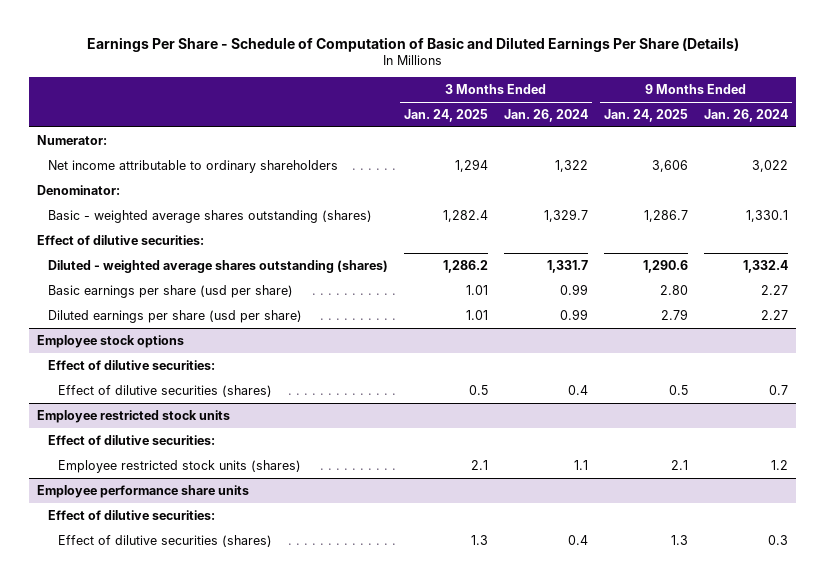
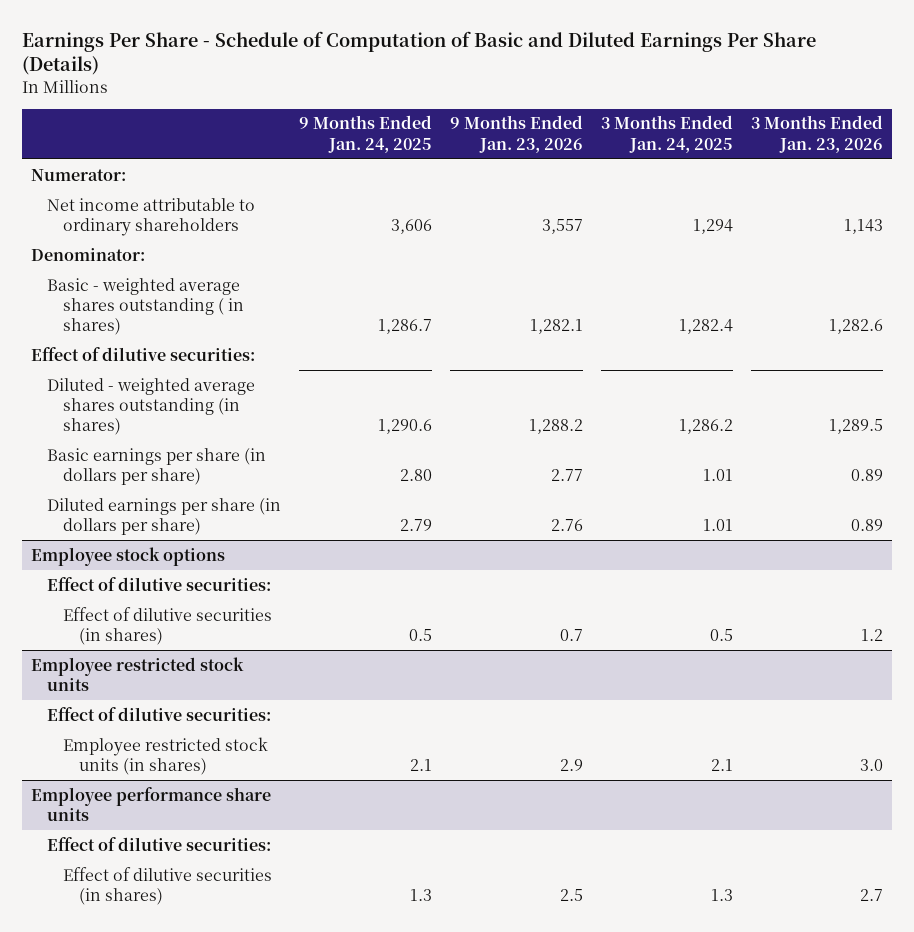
[503,108,588,122] Jan. 26, 2024 -> none
[703,108,788,122] Jan. 26, 2024 -> none
none -> [449,115,583,153] 9 Months Ended Jan. 23, 2026
none -> [750,115,883,153] 3 Months Ended Jan. 23, 2026
[47,209,372,223] Basic - weighted average shares outstanding (shares) -> [46,277,244,336] Basic - weighted average shares outstanding ( in shares)
[47,259,388,273] Diluted - weighted average shares outstanding (shares) -> [46,377,255,436] Diluted - weighted average shares outstanding (in shares)
[47,284,293,298] Basic earnings per share (usd per share) -> [46,447,266,485] Basic earnings per share (in dollars per share)
[47,309,302,323] Diluted earnings per share (usd per share) -> [46,497,281,535] Diluted earnings per share (in dollars per share)
[58,384,273,397] Effect of dilutive securities (shares) -> [62,606,272,645] Effect of dilutive securities (in shares)
[58,459,302,473] Employee restricted stock units (shares) -> [62,736,268,775] Employee restricted stock units (in shares)
[58,534,273,547] Effect of dilutive securities (shares) -> [62,866,272,905] Effect of dilutive securities (in shares)

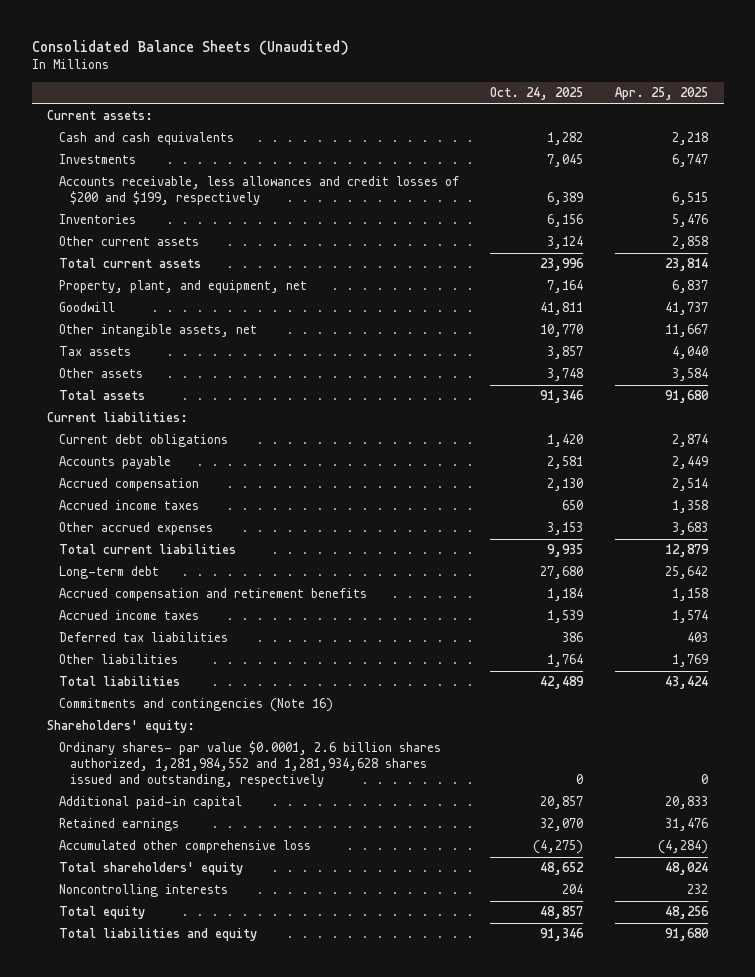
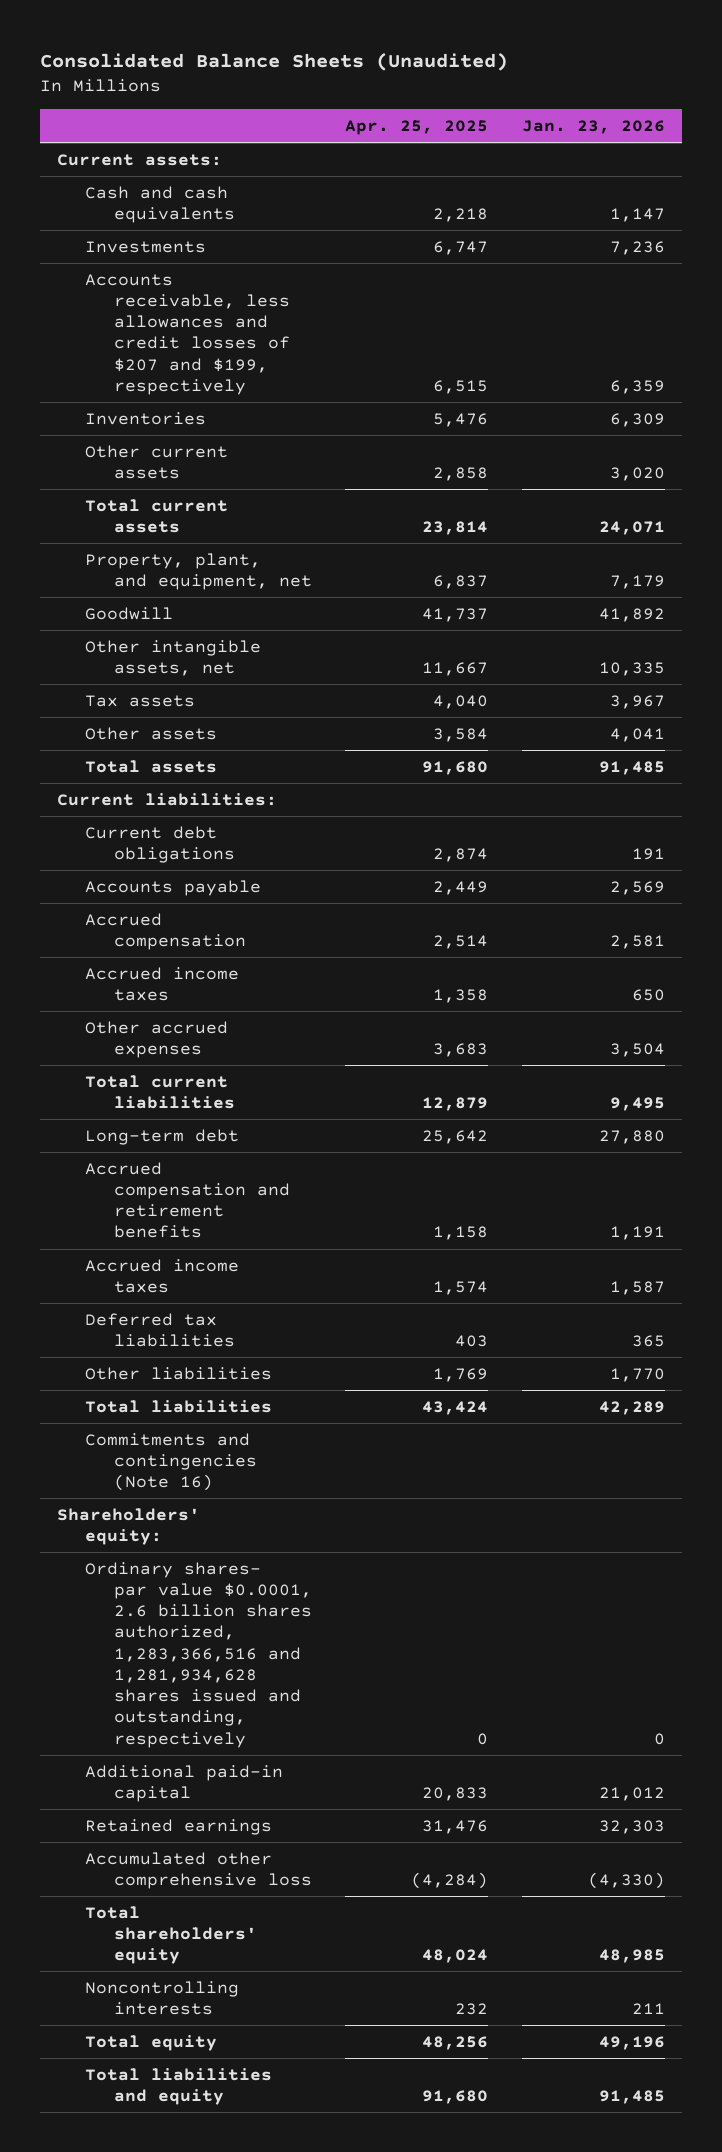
[490,87,584,101] Oct. 24, 2025 -> none
none -> [522,119,666,134] Jan. 23, 2026
[58,176,459,206] Accounts receivable, less allowances and credit losses of $200 and $199, respectively -> [85,273,290,395] Accounts receivable, less allowances and credit losses of $207 and $199, respectively
[58,741,441,788] Ordinary shares- par value $0.0001, 2.6 billion shares authorized, 1,281,984,552 and 1,281,934,628 shares issued and outstanding, respectively -> [85,1561,312,1748] Ordinary shares- par value $0.0001, 2.6 billion shares authorized, 1,283,366,516 and 1,281,934,628 shares issued and outstanding, respectively

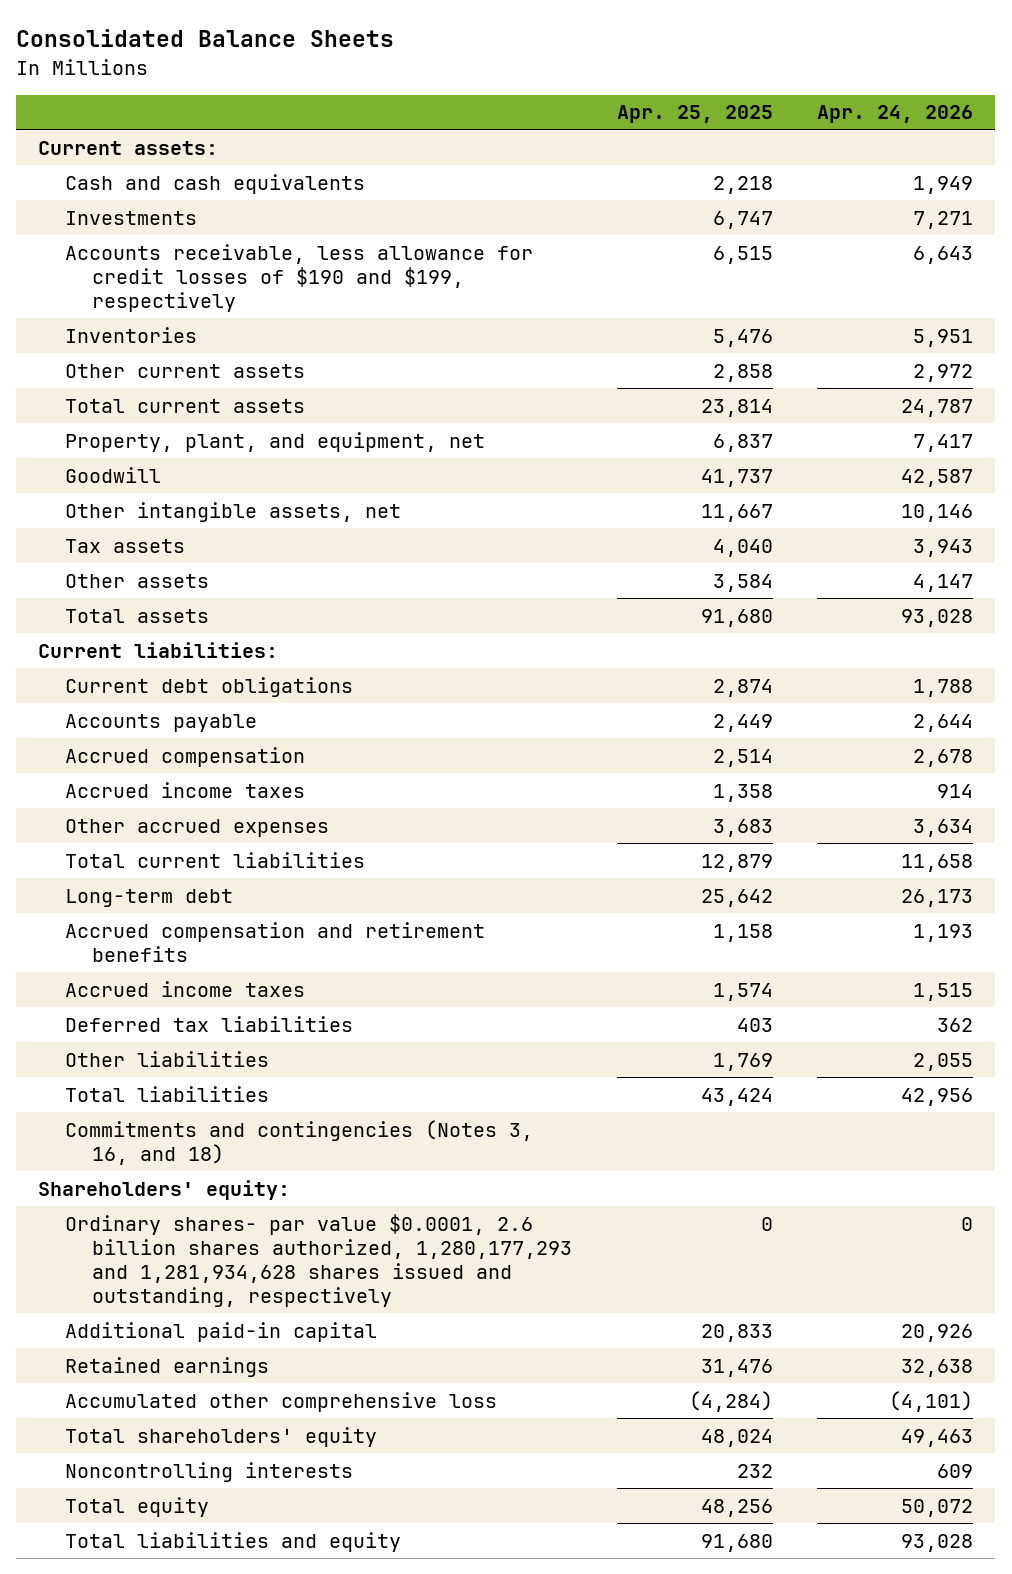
[39,53,508,72] Consolidated Balance Sheets (Unaudited) -> [16,29,395,48] Consolidated Balance Sheets
[522,119,666,134] Jan. 23, 2026 -> none
none -> [817,105,974,124] Apr. 24, 2026
[85,273,290,395] Accounts receivable, less allowances and credit losses of $207 and $199, respectively -> [65,243,534,312] Accounts receivable, less allowance for credit losses of $190 and $199, respectively
[85,1432,257,1492] Commitments and contingencies (Note 16) -> [65,1119,534,1165] Commitments and contingencies (Notes 3, 16, and 18)
[85,1561,312,1748] Ordinary shares- par value $0.0001, 2.6 billion shares authorized, 1,283,366,516 and 1,281,934,628 shares issued and outstanding, respectively -> [65,1213,573,1307] Ordinary shares- par value $0.0001, 2.6 billion shares authorized, 1,280,177,293 and 1,281,934,628 shares issued and outstanding, respectively

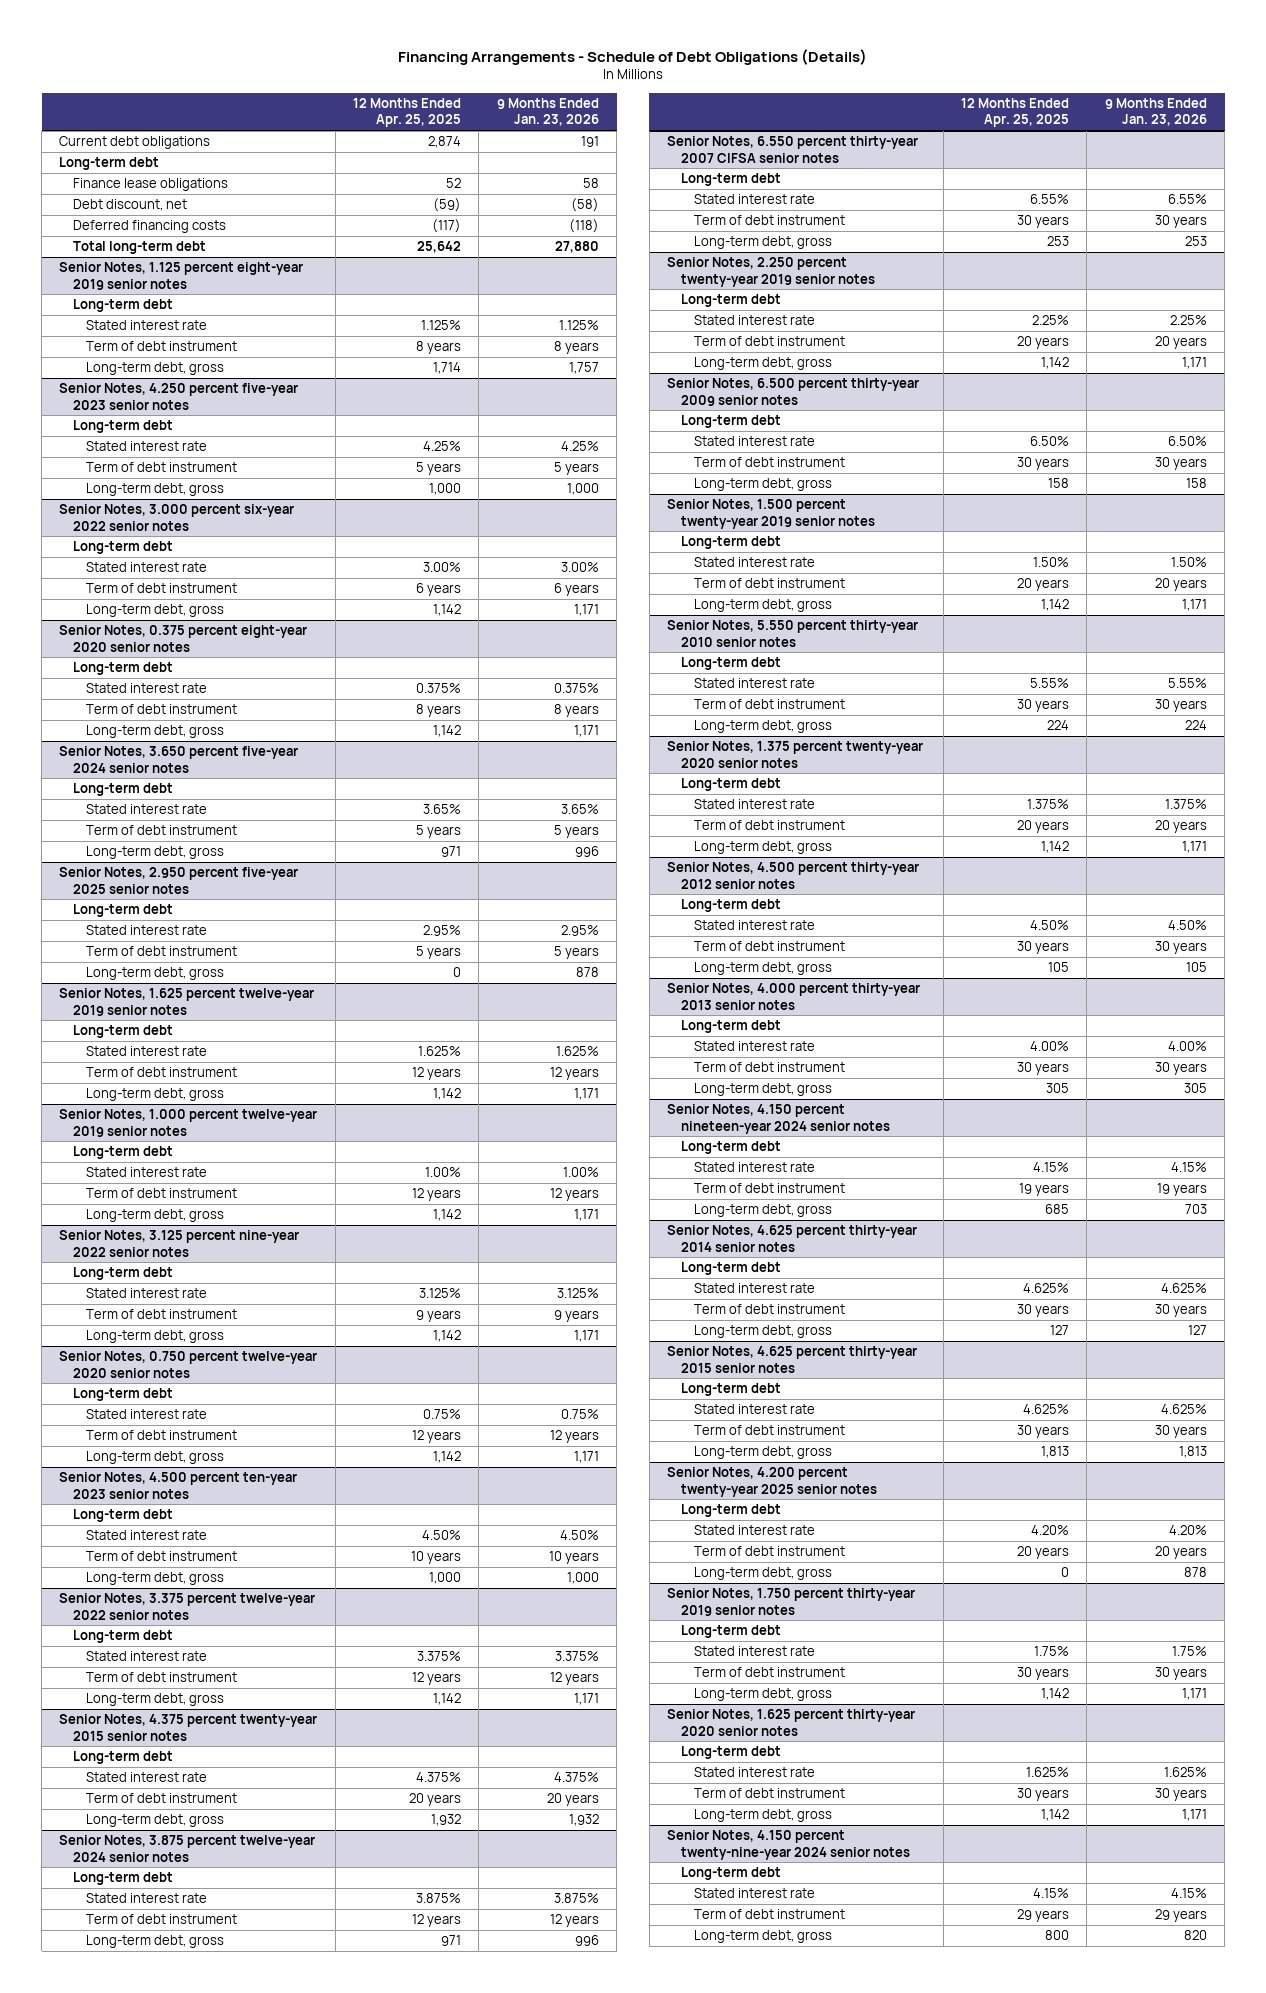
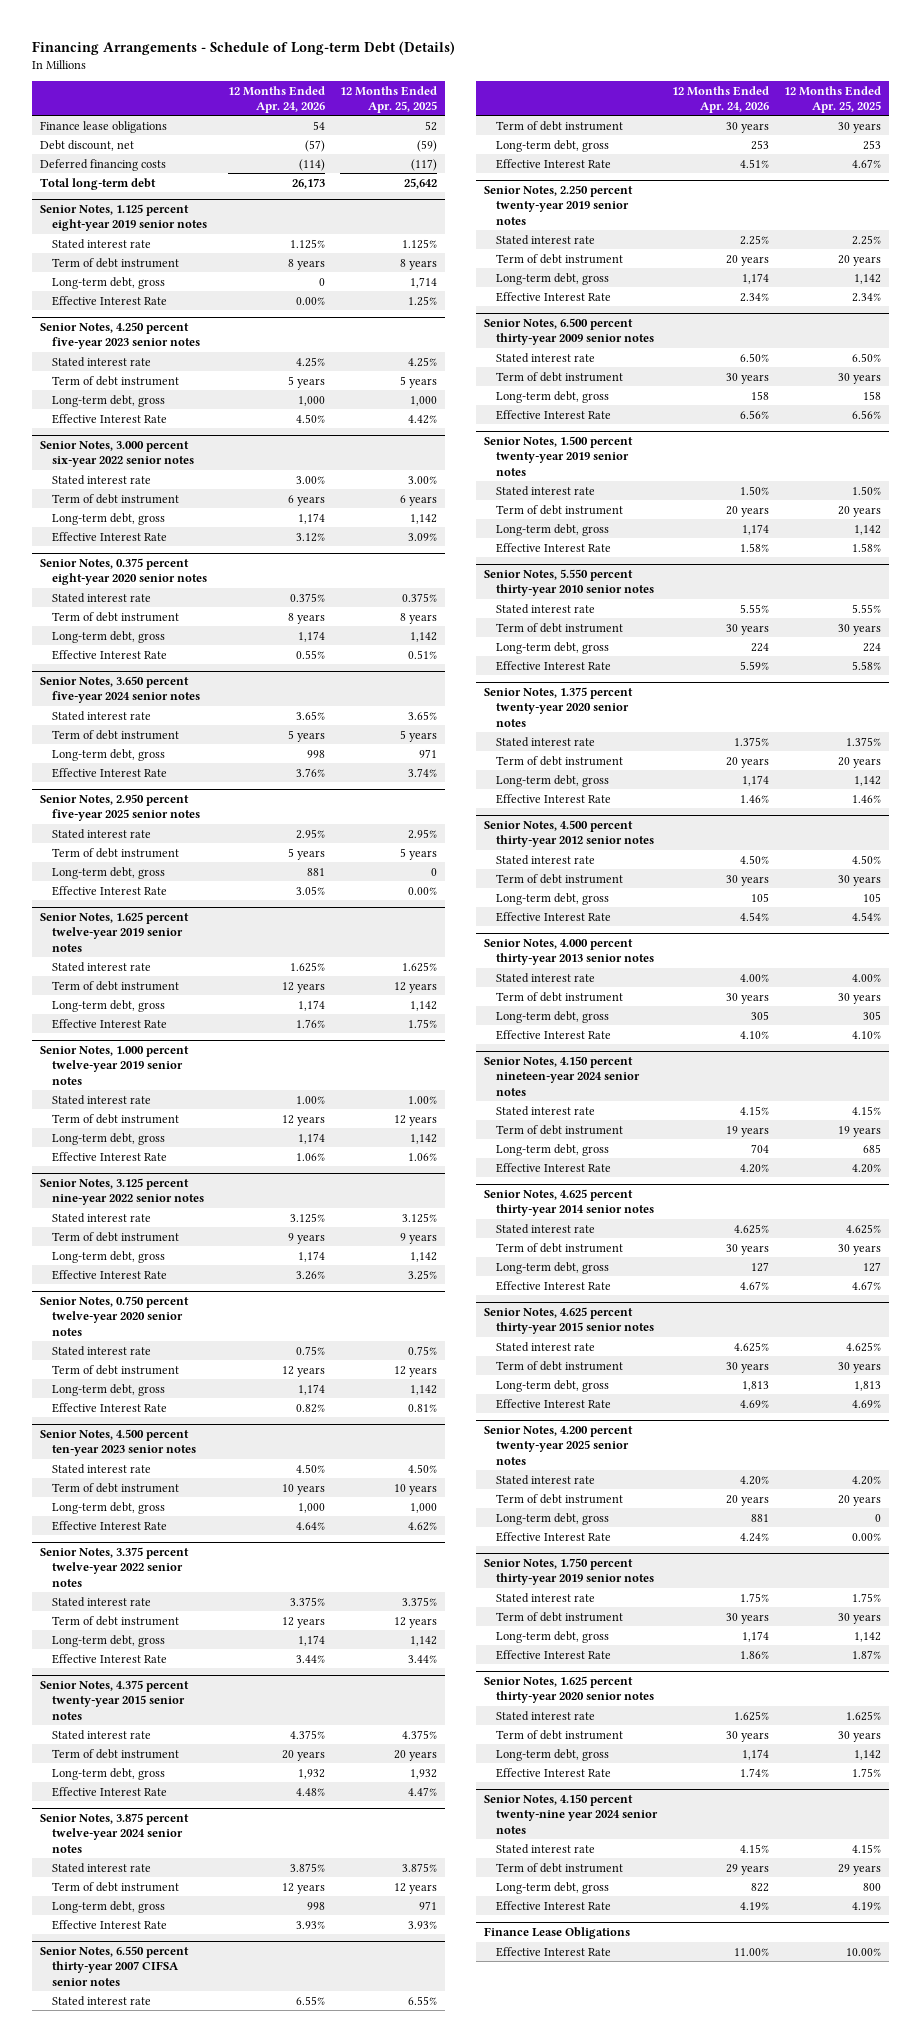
[398,48,868,65] Financing Arrangements - Schedule of Debt Obligations (Details) -> [32,40,456,55] Financing Arrangements - Schedule of Long-term Debt (Details)
[496,97,599,127] 9 Months Ended Jan. 23, 2026 -> none
none -> [228,85,326,113] 12 Months Ended Apr. 24, 2026
[59,136,211,150] Current debt obligations -> none
[59,157,160,171] Long-term debt -> none
[72,299,173,313] Long-term debt -> none
none -> [52,295,168,306] Effective Interest Rate
[72,420,173,434] Long-term debt -> none
none -> [52,413,168,424] Effective Interest Rate
[72,541,173,555] Long-term debt -> none
none -> [52,531,168,542] Effective Interest Rate
[72,662,173,676] Long-term debt -> none
none -> [52,649,168,660] Effective Interest Rate
[72,783,173,797] Long-term debt -> none
none -> [52,767,168,778] Effective Interest Rate
[72,904,173,918] Long-term debt -> none
none -> [52,885,168,896] Effective Interest Rate
[72,1025,173,1039] Long-term debt -> none
none -> [52,1018,168,1029] Effective Interest Rate
[72,1146,173,1160] Long-term debt -> none
none -> [52,1151,168,1162] Effective Interest Rate
[72,1267,173,1281] Long-term debt -> none
none -> [52,1269,168,1280] Effective Interest Rate
[72,1388,173,1402] Long-term debt -> none
none -> [52,1402,168,1413] Effective Interest Rate
[72,1509,173,1523] Long-term debt -> none
none -> [52,1520,168,1531] Effective Interest Rate
[72,1630,173,1644] Long-term debt -> none
none -> [52,1653,168,1664] Effective Interest Rate
[72,1751,173,1765] Long-term debt -> none
none -> [52,1786,168,1797] Effective Interest Rate
[72,1872,173,1886] Long-term debt -> none
none -> [52,1919,168,1930] Effective Interest Rate
[680,173,781,187] Long-term debt -> none
none -> [496,158,612,169] Effective Interest Rate
[680,294,781,308] Long-term debt -> none
none -> [496,291,612,302] Effective Interest Rate
[680,415,781,429] Long-term debt -> none
none -> [496,409,612,420] Effective Interest Rate
[680,536,781,550] Long-term debt -> none
none -> [496,542,612,553] Effective Interest Rate
[680,657,781,671] Long-term debt -> none
none -> [496,660,612,671] Effective Interest Rate
[680,778,781,792] Long-term debt -> none
none -> [496,793,612,804] Effective Interest Rate
[680,899,781,913] Long-term debt -> none
none -> [496,911,612,922] Effective Interest Rate
[680,1020,781,1034] Long-term debt -> none
none -> [496,1029,612,1040] Effective Interest Rate
[680,1141,781,1155] Long-term debt -> none
none -> [496,1162,612,1173] Effective Interest Rate
[680,1262,781,1276] Long-term debt -> none
none -> [496,1280,612,1291] Effective Interest Rate
[680,1383,781,1397] Long-term debt -> none
none -> [496,1398,612,1409] Effective Interest Rate
[680,1504,781,1518] Long-term debt -> none
none -> [496,1531,612,1542] Effective Interest Rate
[680,1625,781,1639] Long-term debt -> none
none -> [496,1649,612,1660] Effective Interest Rate
[680,1746,781,1760] Long-term debt -> none
[680,1867,781,1881] Long-term debt -> none
none -> [496,1767,612,1778] Effective Interest Rate
[667,1830,910,1860] Senior Notes, 4.150 percent twenty-nine-year 2024 senior notes -> [483,1794,659,1834] Senior Notes, 4.150 percent twenty-nine year 2024 senior notes
none -> [496,1900,612,1911] Effective Interest Rate
none -> [483,1927,630,1940] Finance Lease Obligations
none -> [496,1946,612,1957] Effective Interest Rate

